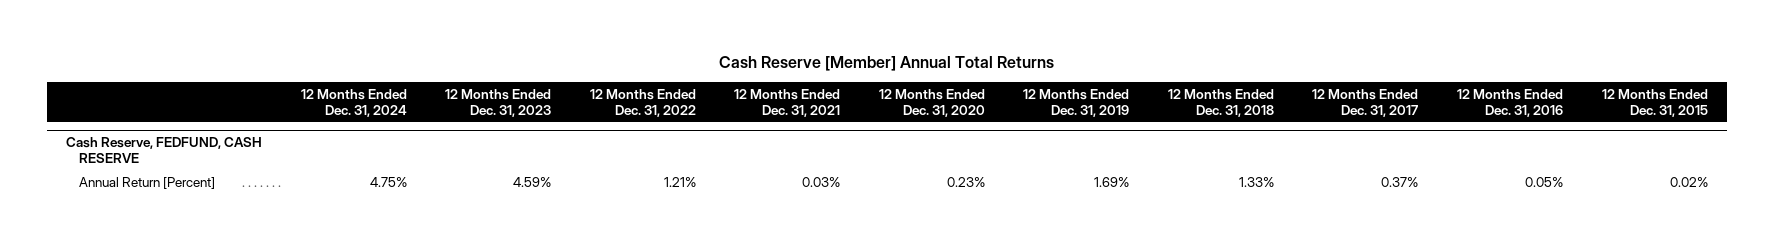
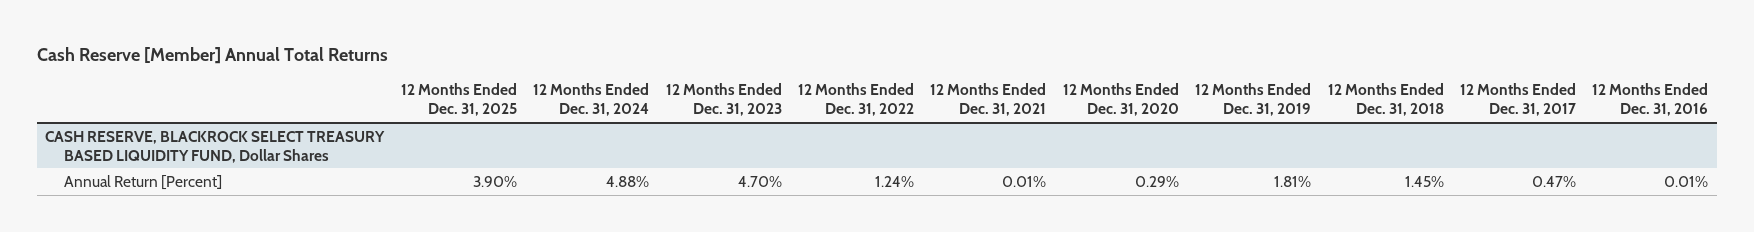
[1601,88,1708,117] 12 Months Ended Dec. 31, 2015 -> none
none -> [400,83,517,117] 12 Months Ended Dec. 31, 2025
[65,136,262,163] Cash Reserve, FEDFUND, CASH RESERVE -> none
none -> [45,130,386,163] CASH RESERVE, BLACKROCK SELECT TREASURY BASED LIQUIDITY FUND, Dollar Shares
[369,176,407,187] 4.75% -> [606,175,650,187] 4.88%
[513,176,552,187] 4.59% -> [737,175,782,187] 4.70%
[663,176,696,187] 1.21% -> [874,175,914,187] 1.24%
[802,176,841,187] 0.03% -> [1002,175,1047,187] 0.01%
[946,176,985,187] 0.23% -> [1134,175,1179,187] 0.29%
[1094,176,1130,187] 1.69% -> [1274,175,1312,187] 1.81%
[1238,176,1274,187] 1.33% -> [1404,175,1444,187] 1.45%
[1381,176,1419,187] 0.37% -> [1532,175,1577,187] 0.47%
[1525,176,1564,187] 0.05% -> [1664,175,1709,187] 0.01%

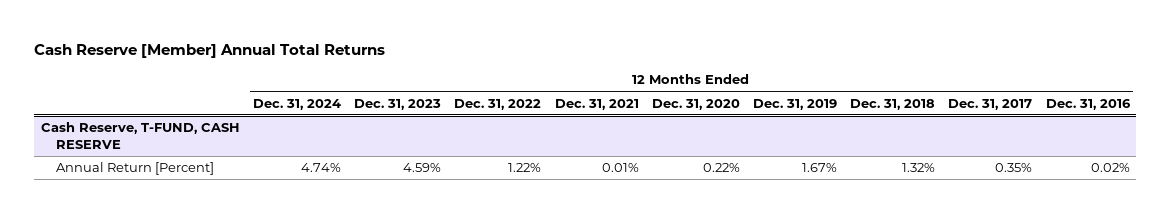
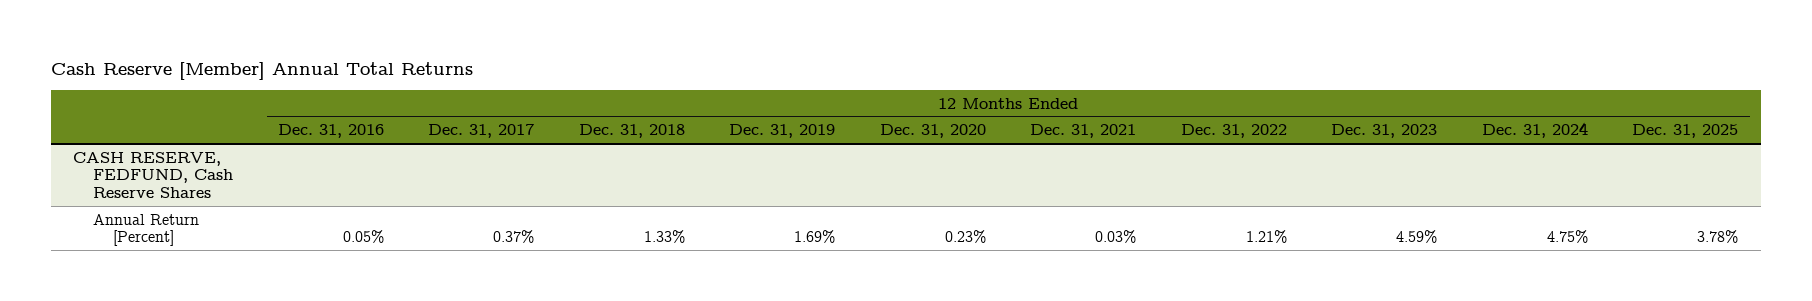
none -> [1632,124,1739,139] Dec. 31, 2025
[40,122,240,149] Cash Reserve, T-FUND, CASH RESERVE -> none
none -> [73,151,234,199] CASH RESERVE, FEDFUND, Cash Reserve Shares
[300,163,341,173] 4.74% -> [1546,230,1588,244] 4.75%
[508,163,542,173] 1.22% -> [1245,230,1287,244] 1.21%
[601,163,639,173] 0.01% -> [1095,230,1137,244] 0.03%
[702,163,740,173] 0.22% -> [944,230,986,244] 0.23%
[801,163,837,173] 1.67% -> [794,230,836,244] 1.69%
[902,163,936,173] 1.32% -> [643,230,685,244] 1.33%
[995,163,1033,173] 0.35% -> [493,230,535,244] 0.37%
[1090,163,1130,173] 0.02% -> [342,230,384,244] 0.05%

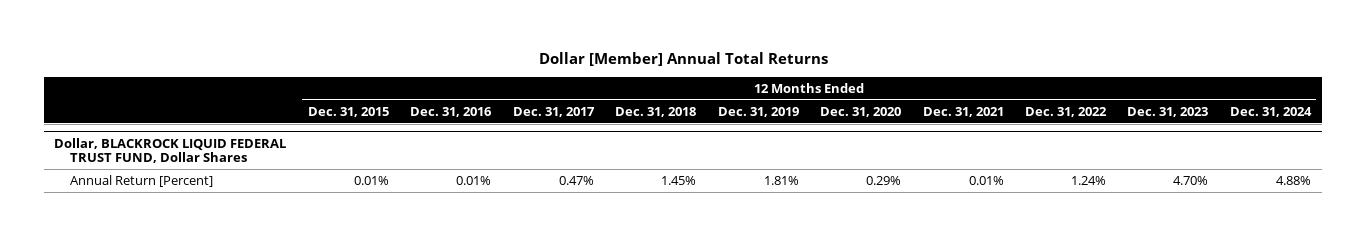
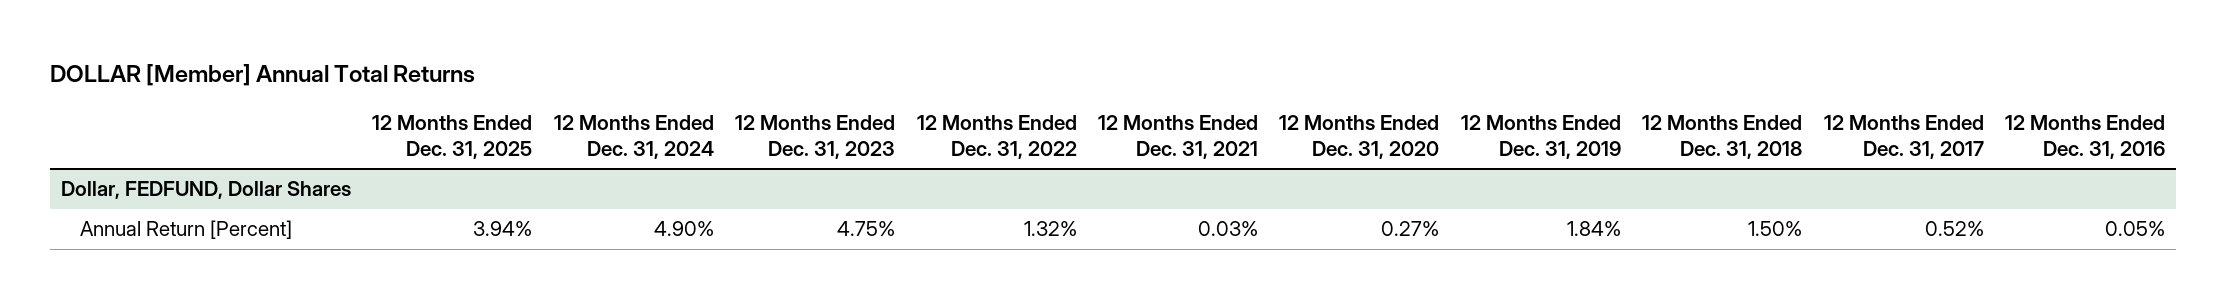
[538,51,828,66] Dollar [Member] Annual Total Returns -> [50,64,476,87] DOLLAR [Member] Annual Total Returns
[307,106,389,117] Dec. 31, 2015 -> none
none -> [372,114,533,159] 12 Months Ended Dec. 31, 2025
[54,137,287,164] Dollar, BLACKROCK LIQUID FEDERAL TRUST FUND, Dollar Shares -> none
none -> [61,181,352,200] Dollar, FEDFUND, Dollar Shares
[456,176,492,186] 0.01% -> [2105,221,2166,237] 0.05%
[558,176,594,186] 0.47% -> [1924,221,1984,237] 0.52%
[661,176,697,186] 1.45% -> [1748,221,1803,237] 1.50%
[763,176,799,186] 1.81% -> [1566,221,1621,237] 1.84%
[866,176,902,186] 0.29% -> [1381,221,1440,237] 0.27%
[968,176,1004,186] 0.01% -> [1198,221,1259,237] 0.03%
[1070,176,1106,186] 1.24% -> [1023,221,1077,237] 1.32%
[1173,176,1209,186] 4.70% -> [837,221,896,237] 4.75%
[1275,176,1311,186] 4.88% -> [653,221,714,237] 4.90%

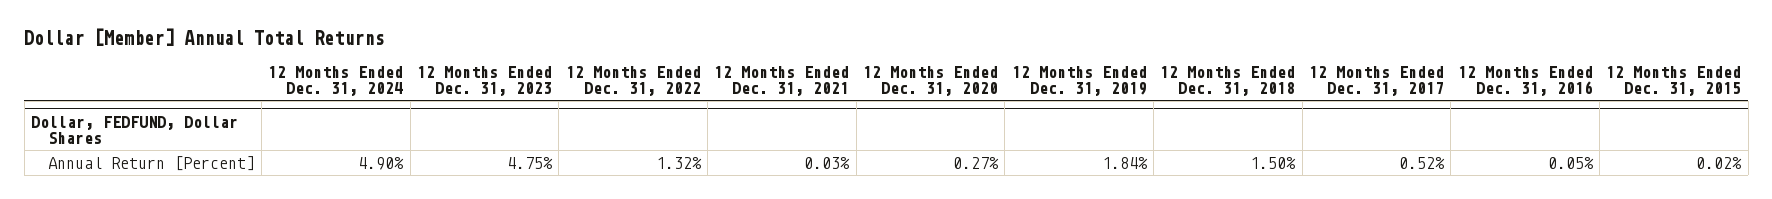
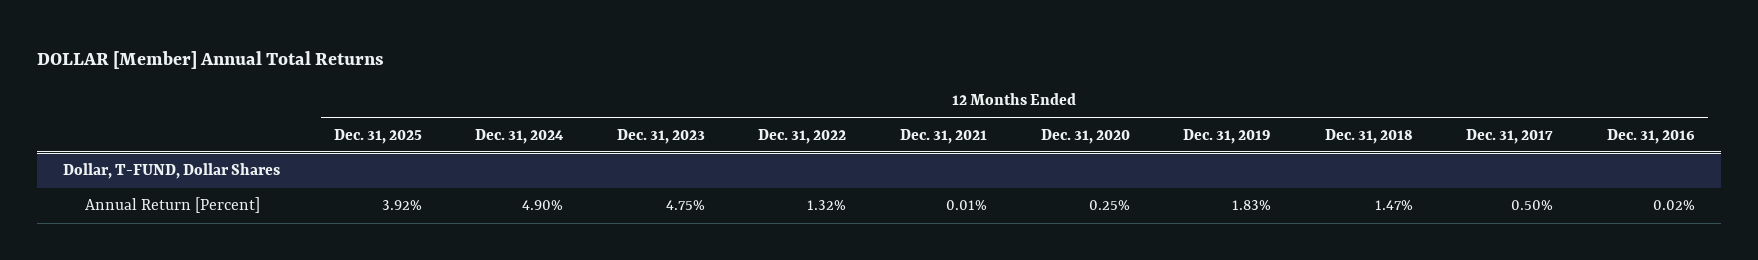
[24,28,385,47] Dollar [Member] Annual Total Returns -> [36,50,384,69] DOLLAR [Member] Annual Total Returns
[1606,65,1742,96] 12 Months Ended Dec. 31, 2015 -> none
none -> [333,128,422,144] Dec. 31, 2025
[31,115,239,144] Dollar, FEDFUND, Dollar Shares -> none
none -> [63,163,281,180] Dollar, T-FUND, Dollar Shares
[804,156,851,169] 0.03% -> [946,200,988,211] 0.01%
[953,156,1000,169] 0.27% -> [1088,200,1130,211] 0.25%
[1101,156,1148,169] 1.84% -> [1232,200,1272,211] 1.83%
[1250,156,1297,169] 1.50% -> [1374,200,1413,211] 1.47%
[1399,156,1446,169] 0.52% -> [1511,200,1554,211] 0.50%
[1547,156,1594,169] 0.05% -> [1652,200,1695,211] 0.02%

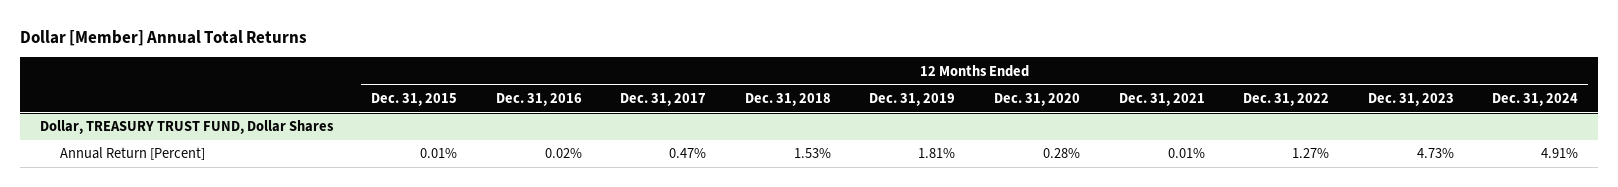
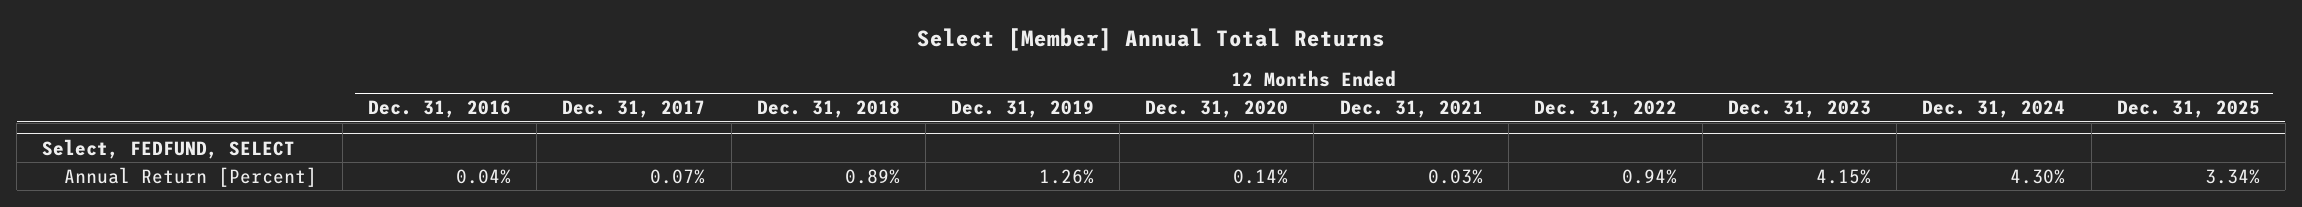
[20,29,308,46] Dollar [Member] Annual Total Returns -> [917,28,1386,52] Select [Member] Annual Total Returns
[371,92,458,106] Dec. 31, 2015 -> none
none -> [2116,100,2260,119] Dec. 31, 2025
[39,120,334,135] Dollar, TREASURY TRUST FUND, Dollar Shares -> none
none -> [42,138,296,159] Select, FEDFUND, SELECT
[544,148,582,159] 0.02% -> [456,168,512,184] 0.04%
[669,148,707,159] 0.47% -> [650,168,706,184] 0.07%
[793,148,831,159] 1.53% -> [844,168,900,184] 0.89%
[918,148,956,159] 1.81% -> [1038,168,1094,184] 1.26%
[1042,148,1080,159] 0.28% -> [1233,168,1289,184] 0.14%
[1167,148,1205,159] 0.01% -> [1427,168,1483,184] 0.03%
[1292,148,1330,159] 1.27% -> [1621,168,1677,184] 0.94%
[1416,148,1454,159] 4.73% -> [1816,168,1872,184] 4.15%
[1541,148,1579,159] 4.91% -> [2010,168,2066,184] 4.30%

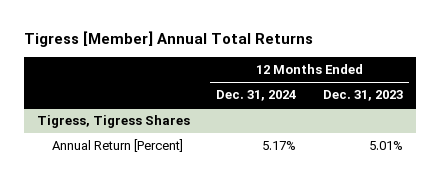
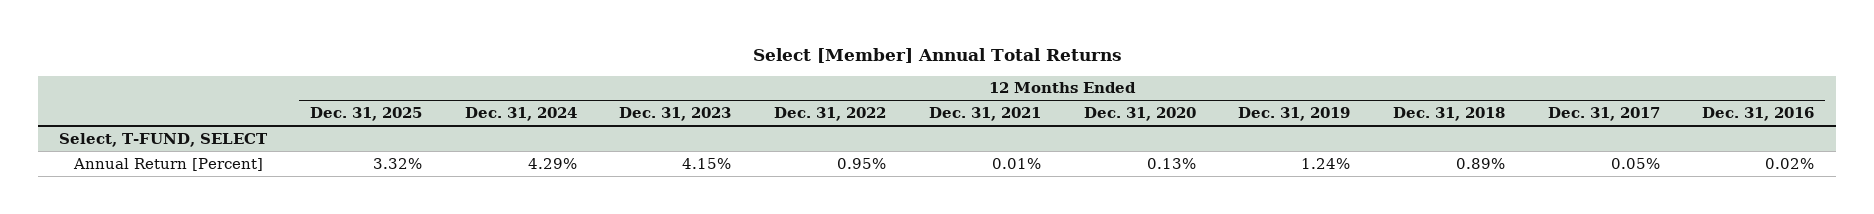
[23,30,313,47] Tigress [Member] Annual Total Returns -> [752,47,1122,63] Select [Member] Annual Total Returns
none -> [309,107,422,122] Dec. 31, 2025
none -> [774,107,887,122] Dec. 31, 2022
none -> [928,107,1041,122] Dec. 31, 2021
none -> [1083,107,1196,122] Dec. 31, 2020
none -> [1238,107,1351,122] Dec. 31, 2019
none -> [1392,107,1505,122] Dec. 31, 2018
none -> [1547,107,1660,122] Dec. 31, 2017
none -> [1702,107,1815,122] Dec. 31, 2016
[37,115,191,129] Tigress, Tigress Shares -> none
none -> [59,132,269,147] Select, T-FUND, SELECT
[262,141,297,151] 5.17% -> [527,157,577,169] 4.29%
[368,141,403,151] 5.01% -> [682,157,732,169] 4.15%

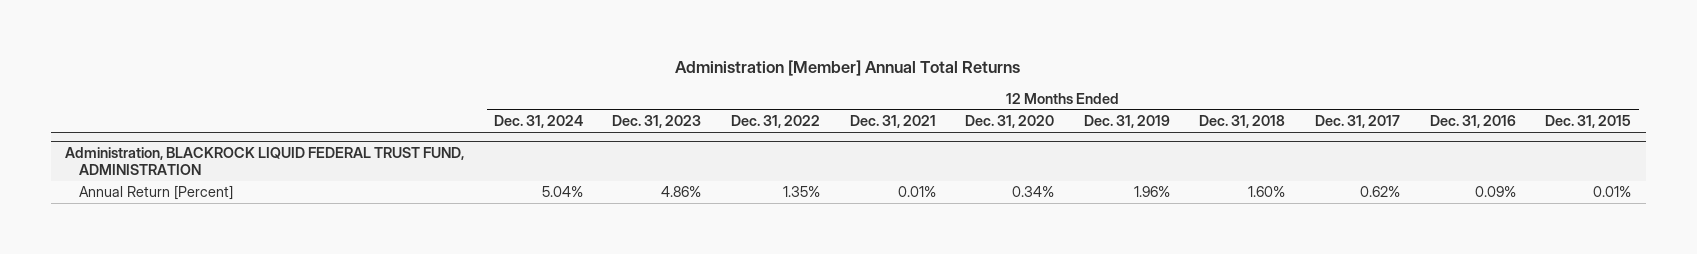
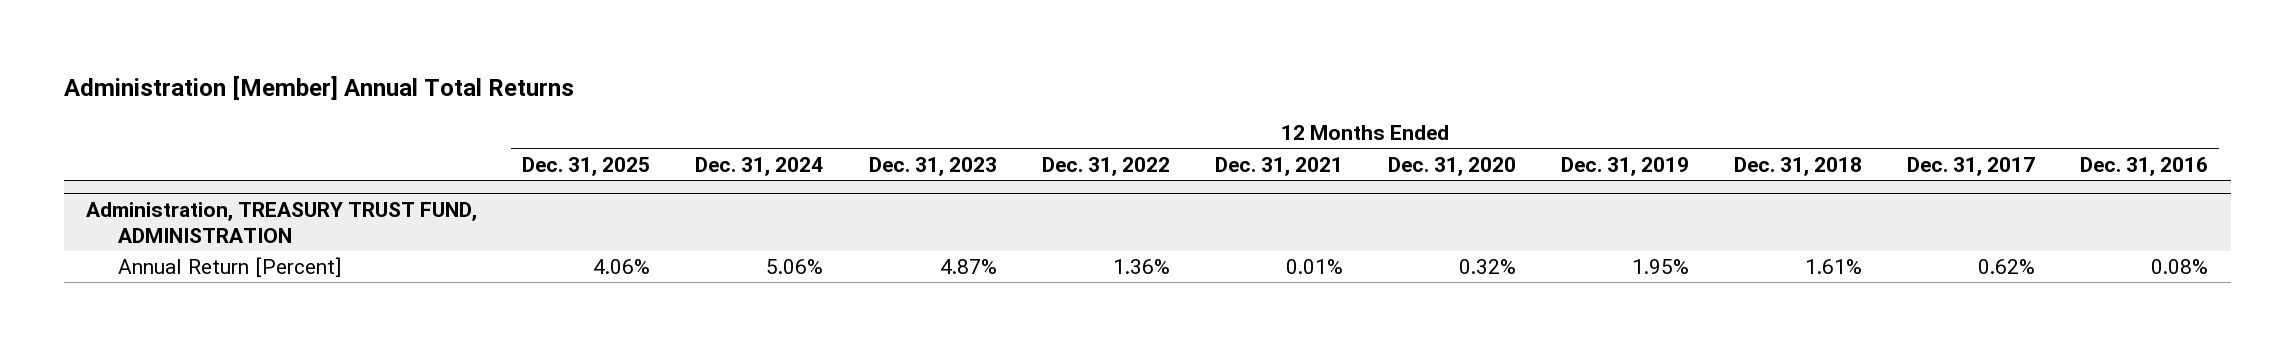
[1545,115,1632,129] Dec. 31, 2015 -> none
none -> [522,156,651,176] Dec. 31, 2025
[65,147,465,176] Administration, BLACKROCK LIQUID FEDERAL TRUST FUND, ADMINISTRATION -> none
none -> [86,201,478,243] Administration, TREASURY TRUST FUND, ADMINISTRATION
[541,186,583,198] 5.04% -> [766,259,824,275] 5.06%
[661,186,702,198] 4.86% -> [939,259,997,275] 4.87%
[783,186,821,198] 1.35% -> [1112,259,1170,275] 1.36%
[1012,186,1055,198] 0.34% -> [1458,259,1516,275] 0.32%
[1133,186,1170,198] 1.96% -> [1631,259,1689,275] 1.95%
[1248,186,1286,198] 1.60% -> [1805,259,1863,275] 1.61%
[1474,186,1516,198] 0.09% -> [2151,259,2209,275] 0.08%

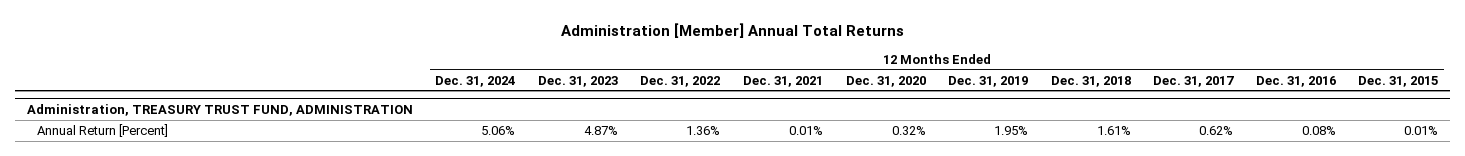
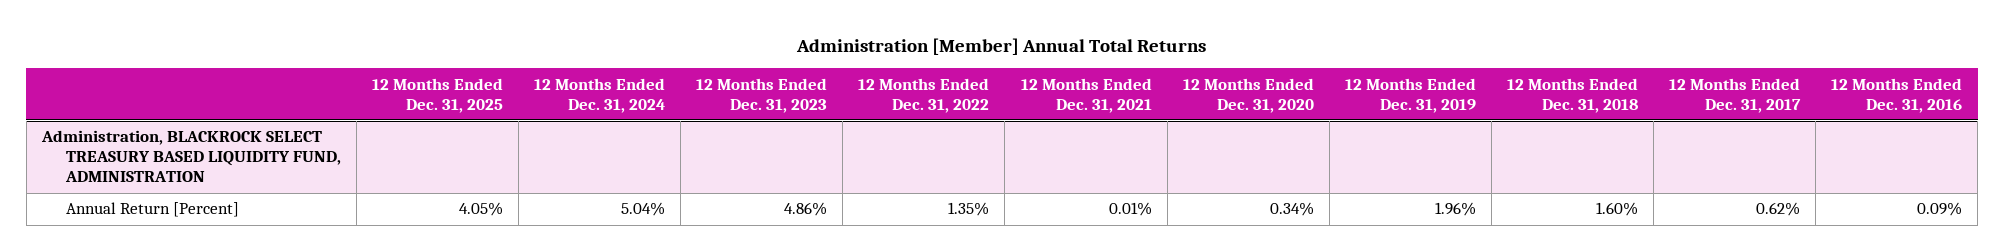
[1358,75,1439,87] Dec. 31, 2015 -> none
none -> [371,77,503,113] 12 Months Ended Dec. 31, 2025
[26,103,413,116] Administration, TREASURY TRUST FUND, ADMINISTRATION -> none
none -> [40,130,341,183] Administration, BLACKROCK SELECT TREASURY BASED LIQUIDITY FUND, ADMINISTRATION
[481,126,516,136] 5.06% -> [620,202,665,217] 5.04%
[583,126,618,136] 4.87% -> [784,202,828,217] 4.86%
[686,126,721,136] 1.36% -> [948,202,990,217] 1.35%
[891,126,926,136] 0.32% -> [1269,202,1314,217] 0.34%
[994,126,1029,136] 1.95% -> [1434,202,1476,217] 1.96%
[1096,126,1131,136] 1.61% -> [1596,202,1639,217] 1.60%
[1301,126,1336,136] 0.08% -> [1917,202,1963,217] 0.09%

